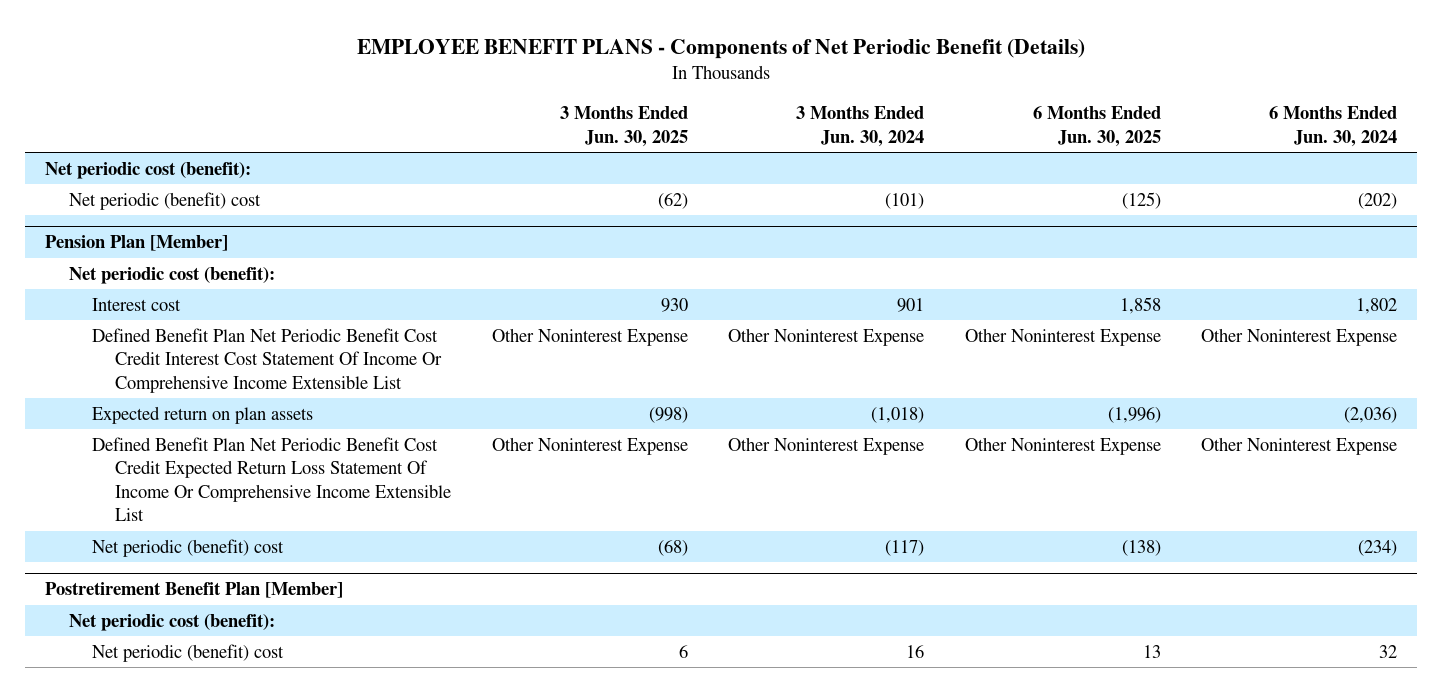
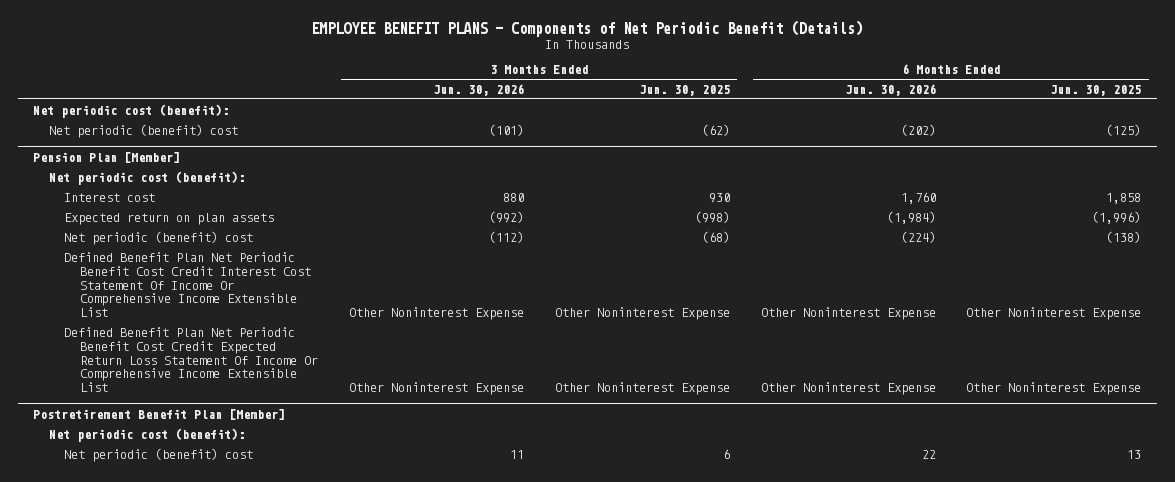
[796,106,925,147] 3 Months Ended Jun. 30, 2024 -> none
[1269,106,1398,147] 6 Months Ended Jun. 30, 2024 -> none
none -> [432,84,524,97] Jun. 30, 2026
none -> [844,84,936,97] Jun. 30, 2026
[91,327,443,393] Defined Benefit Plan Net Periodic Benefit Cost Credit Interest Cost Statement Of Income Or Comprehensive Income Extensible List -> [64,251,311,318] Defined Benefit Plan Net Periodic Benefit Cost Credit Interest Cost Statement Of Income Or Comprehensive Income Extensible List
[91,436,452,521] Defined Benefit Plan Net Periodic Benefit Cost Credit Expected Return Loss Statement Of Income Or Comprehensive Income Extensible List -> [64,326,318,393] Defined Benefit Plan Net Periodic Benefit Cost Credit Expected Return Loss Statement Of Income Or Comprehensive Income Extensible List

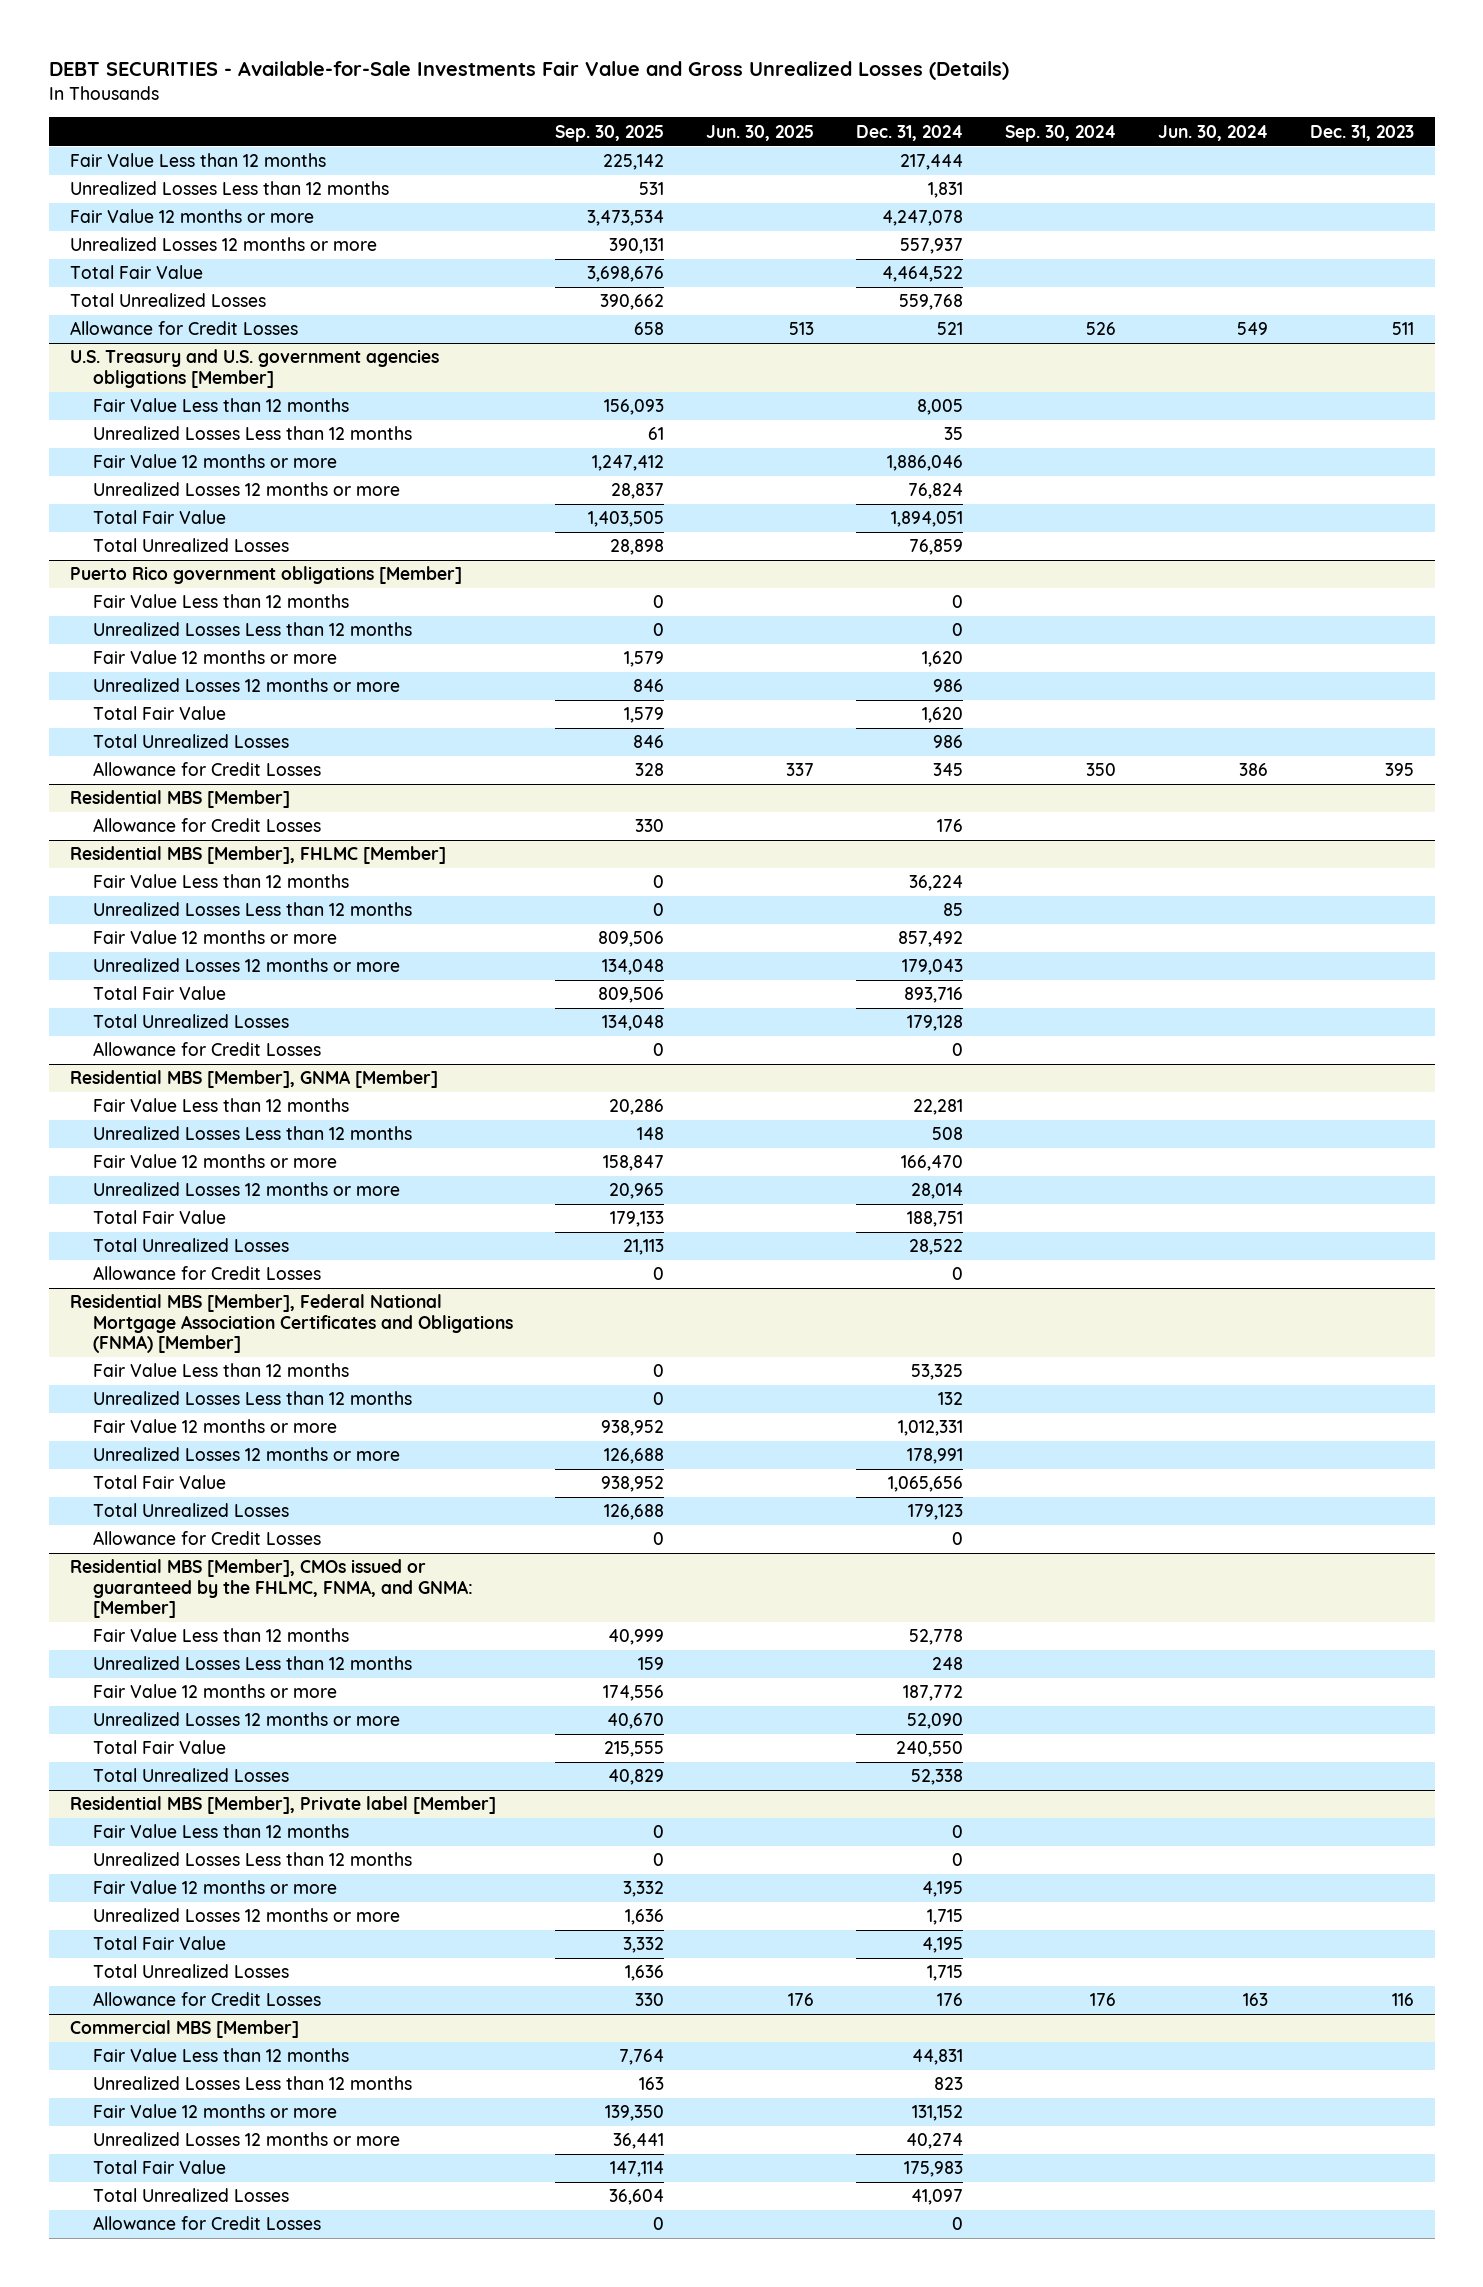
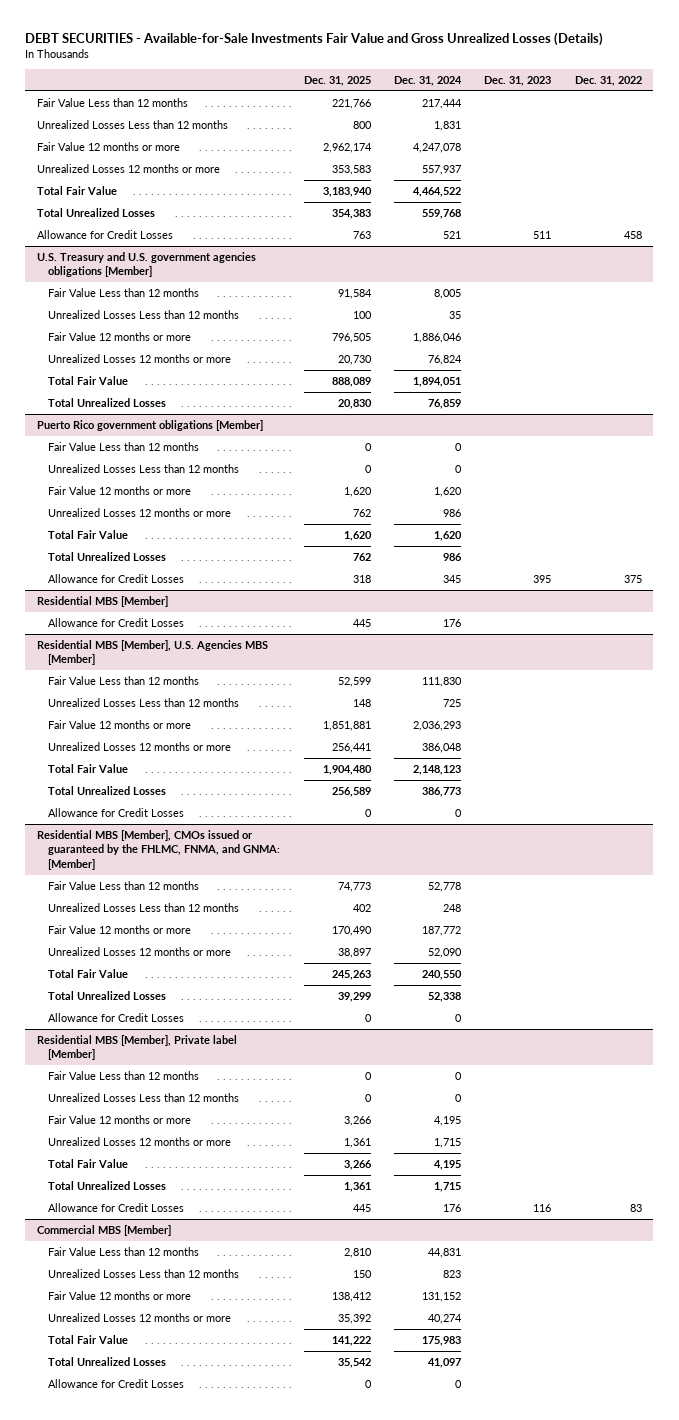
[554,124,664,142] Sep. 30, 2025 -> none
[705,124,814,141] Jun. 30, 2025 -> none
[1004,124,1116,142] Sep. 30, 2024 -> none
[1157,124,1268,141] Jun. 30, 2024 -> none
none -> [303,75,371,86] Dec. 31, 2025
none -> [574,75,642,86] Dec. 31, 2022
[69,846,446,865] Residential MBS [Member], FHLMC [Member] -> none
[92,1042,321,1057] Allowance for Credit Losses -> none
[69,1070,438,1089] Residential MBS [Member], GNMA [Member] -> none
[92,1098,349,1113] Fair Value Less than 12 months -> none
[92,1126,412,1141] Unrealized Losses Less than 12 months -> none
[92,1154,337,1169] Fair Value 12 months or more -> none
[92,1182,400,1197] Unrealized Losses 12 months or more -> none
[92,1210,226,1225] Total Fair Value -> none
[92,1238,289,1253] Total Unrealized Losses -> none
[92,1266,321,1281] Allowance for Credit Losses -> none
[69,1294,513,1353] Residential MBS [Member], Federal National Mortgage Association Certificates and Obligations (FNMA) [Member] -> none
[92,1363,349,1378] Fair Value Less than 12 months -> none
[92,1391,412,1406] Unrealized Losses Less than 12 months -> none
[92,1419,337,1434] Fair Value 12 months or more -> none
[92,1447,400,1462] Unrealized Losses 12 months or more -> none
[92,1475,226,1490] Total Fair Value -> none
[92,1503,289,1518] Total Unrealized Losses -> none
none -> [36,639,268,666] Residential MBS [Member], U.S. Agencies MBS [Member]
[908,875,963,892] 36,224 -> [421,676,462,687] 111,830
[942,903,963,917] 85 -> [442,698,461,707] 725
[897,931,963,948] 857,492 -> [412,720,461,731] 2,036,293
[901,959,963,976] 179,043 -> [421,742,461,753] 386,048
[903,987,963,1004] 893,716 -> [412,764,461,775] 2,148,123
[906,1015,963,1032] 179,128 -> [421,786,461,797] 386,773
none -> [48,1012,185,1022] Allowance for Credit Losses

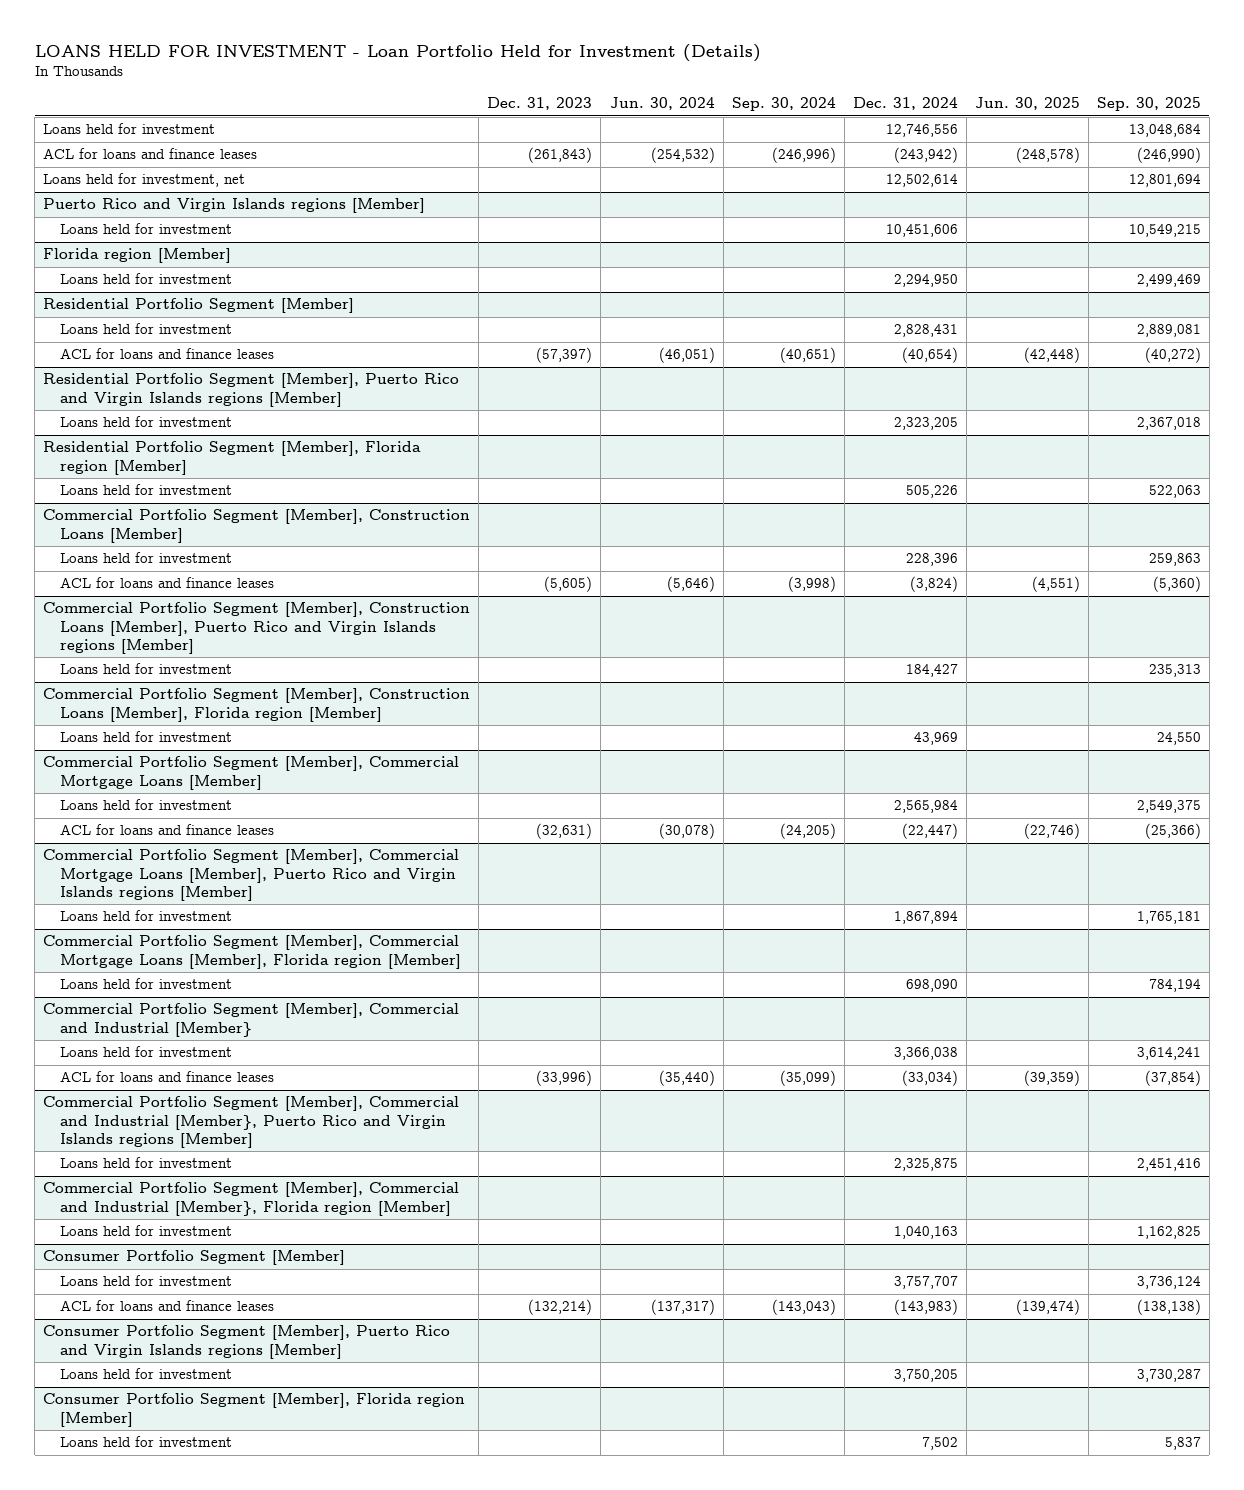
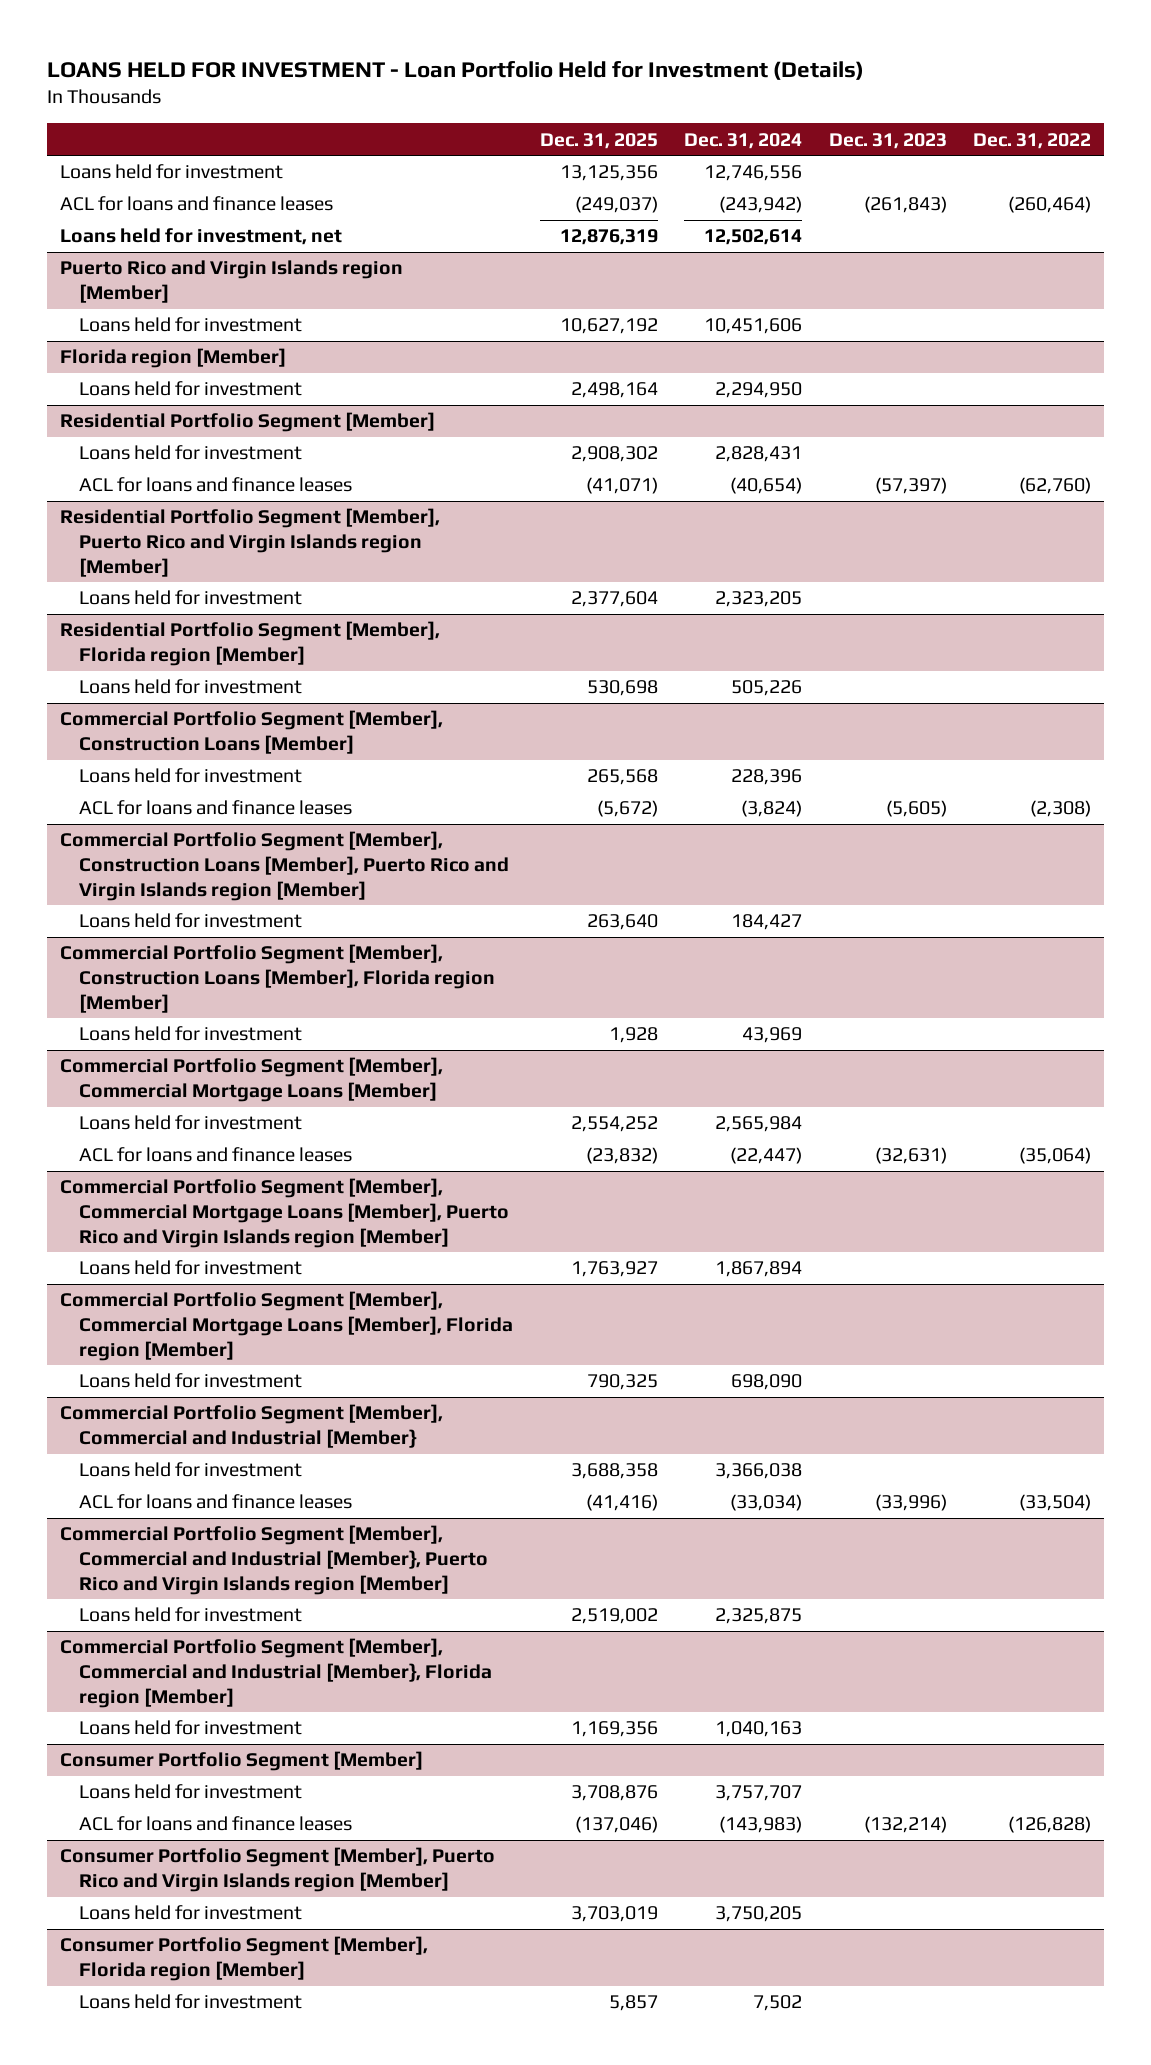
[609,97,715,111] Jun. 30, 2024 -> none
[731,97,836,112] Sep. 30, 2024 -> none
[974,97,1080,111] Jun. 30, 2025 -> none
[1096,97,1201,112] Sep. 30, 2025 -> none
none -> [539,132,658,149] Dec. 31, 2025
none -> [973,132,1092,149] Dec. 31, 2022
[43,198,426,214] Puerto Rico and Virgin Islands regions [Member] -> [59,260,403,304] Puerto Rico and Virgin Islands region [Member]
[43,373,460,407] Residential Portfolio Segment [Member], Puerto Rico and Virgin Islands regions [Member] -> [59,508,440,577] Residential Portfolio Segment [Member], Puerto Rico and Virgin Islands region [Member]
[43,602,471,654] Commercial Portfolio Segment [Member], Construction Loans [Member], Puerto Rico and Virgin Islands regions [Member] -> [59,831,510,901] Commercial Portfolio Segment [Member], Construction Loans [Member], Puerto Rico and Virgin Islands region [Member]
[43,849,460,901] Commercial Portfolio Segment [Member], Commercial Mortgage Loans [Member], Puerto Rico and Virgin Islands regions [Member] -> [59,1178,510,1248] Commercial Portfolio Segment [Member], Commercial Mortgage Loans [Member], Puerto Rico and Virgin Islands region [Member]
[43,1096,460,1148] Commercial Portfolio Segment [Member], Commercial and Industrial [Member}, Puerto Rico and Virgin Islands regions [Member] -> [59,1525,489,1595] Commercial Portfolio Segment [Member], Commercial and Industrial [Member}, Puerto Rico and Virgin Islands region [Member]
[43,1325,451,1359] Consumer Portfolio Segment [Member], Puerto Rico and Virgin Islands regions [Member] -> [59,1847,495,1893] Consumer Portfolio Segment [Member], Puerto Rico and Virgin Islands region [Member]

